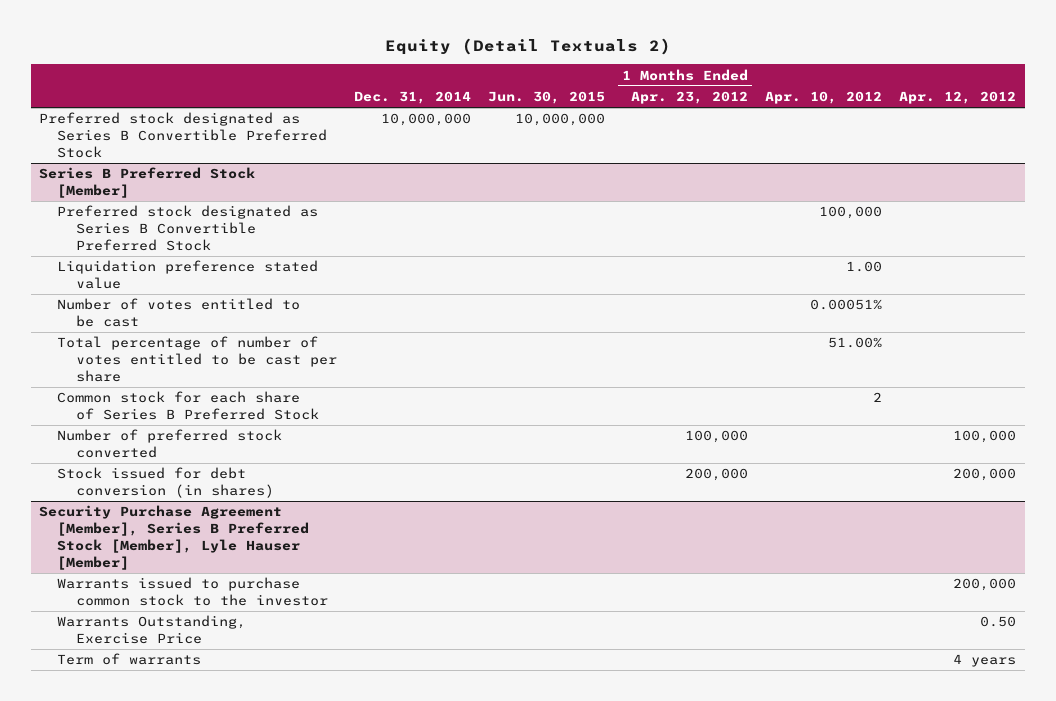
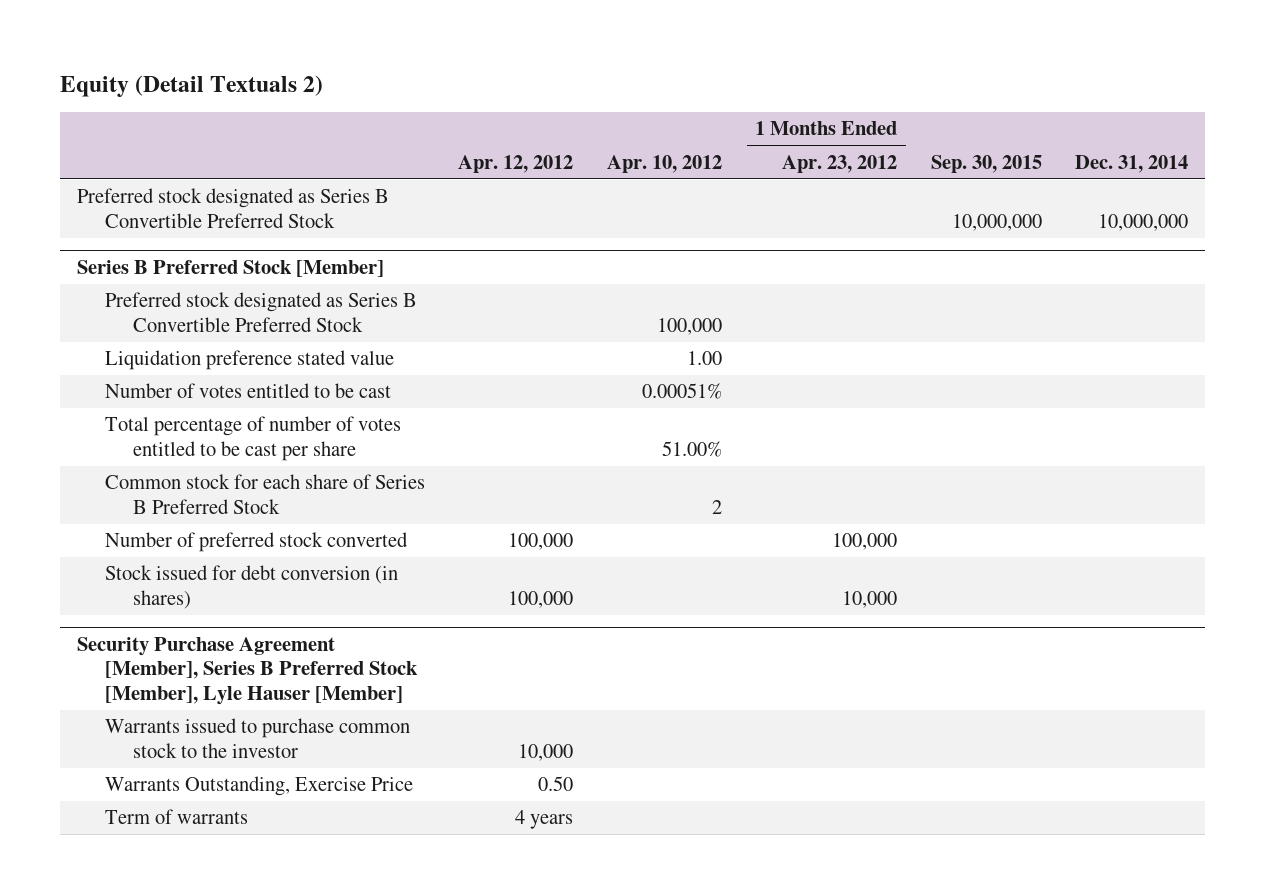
[487,90,605,104] Jun. 30, 2015 -> none
none -> [930,154,1042,173] Sep. 30, 2015
[685,468,749,482] 200,000 -> [842,591,898,609] 10,000
[953,468,1017,482] 200,000 -> [508,591,574,609] 100,000
[953,578,1017,592] 200,000 -> [518,744,574,762] 10,000

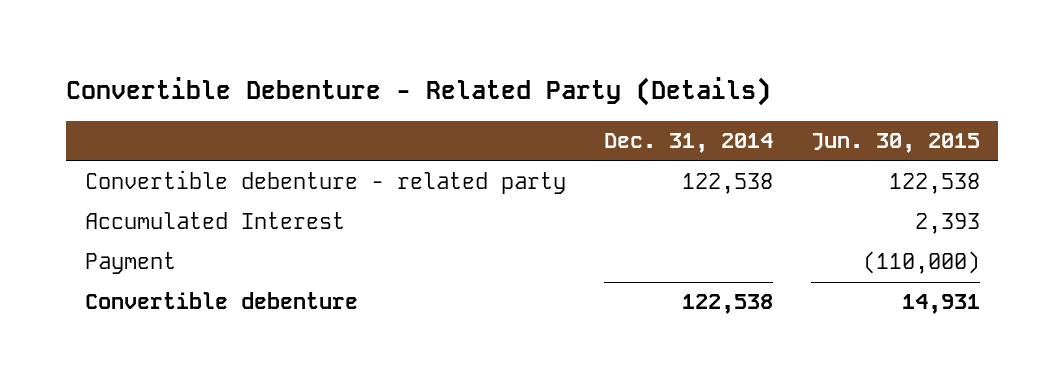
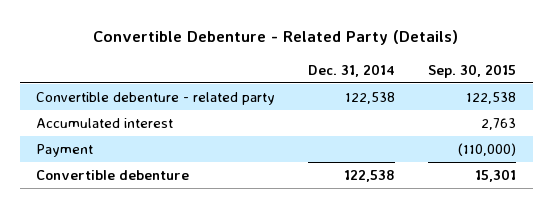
[810,133,980,154] Jun. 30, 2015 -> none
none -> [428,63,517,78] Sep. 30, 2015
[84,212,345,230] Accumulated Interest -> [36,117,174,128] Accumulated interest

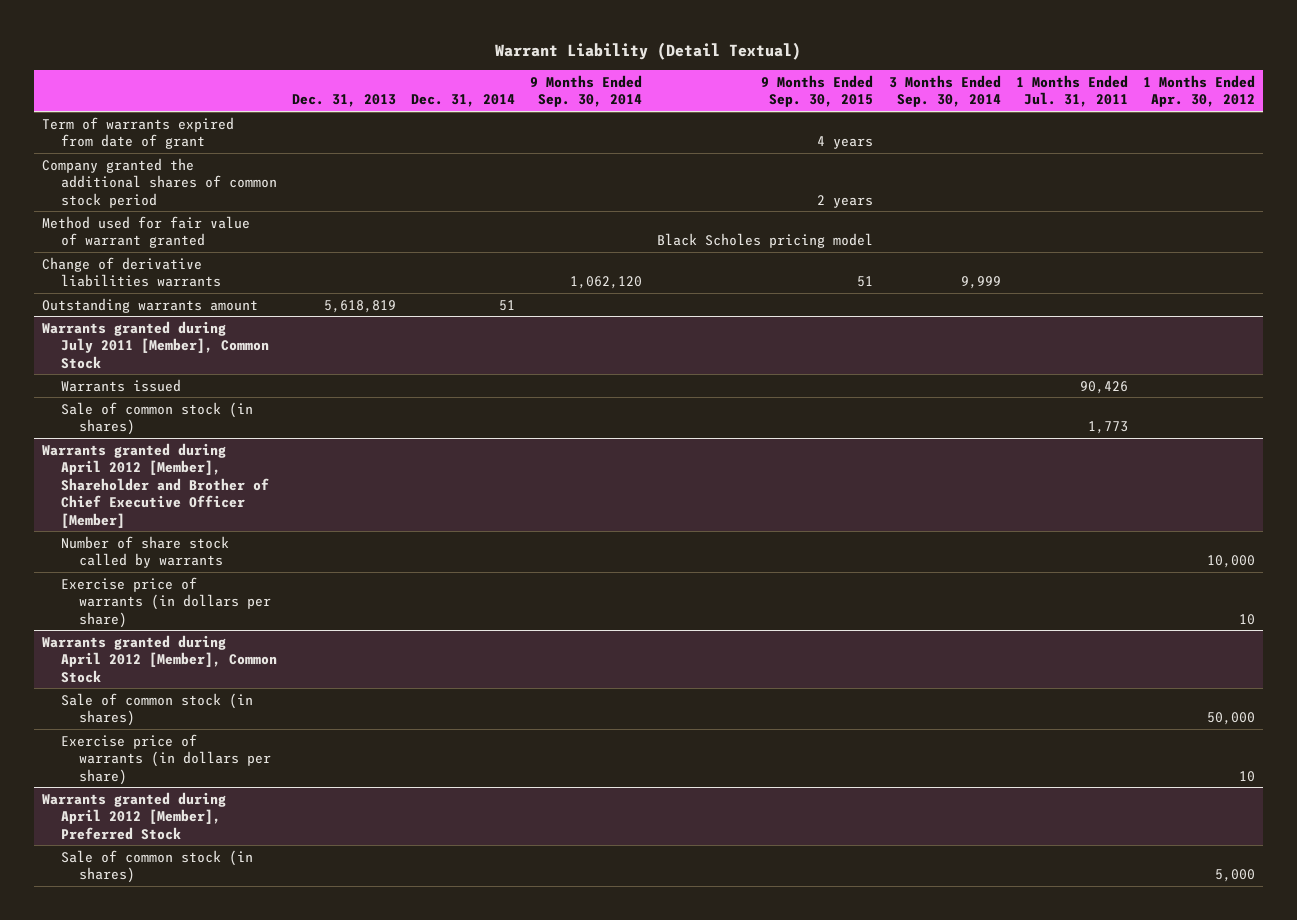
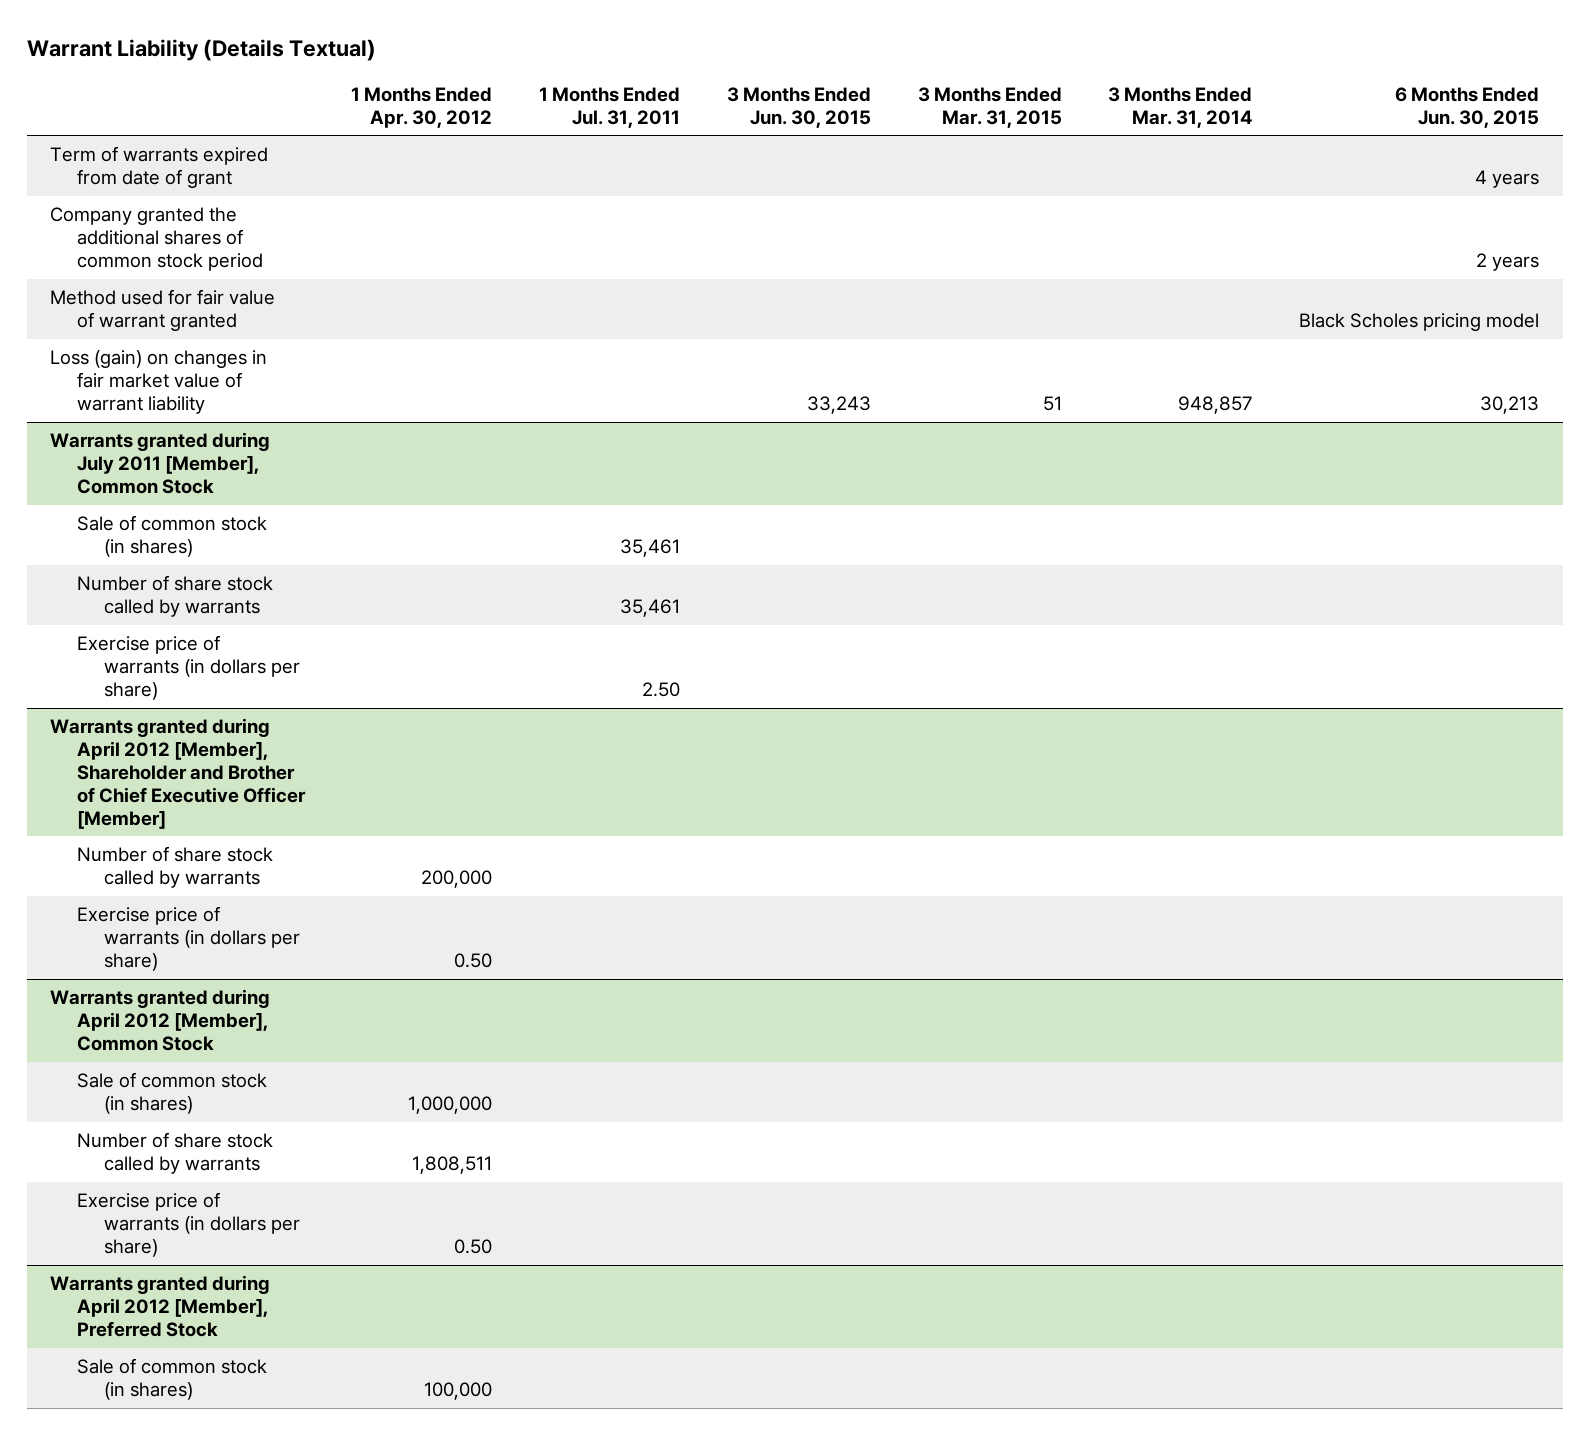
[495,42,802,61] Warrant Liability (Detail Textual) -> [26,39,376,62] Warrant Liability (Details Textual)
[291,94,396,108] Dec. 31, 2013 -> none
[411,94,516,108] Dec. 31, 2014 -> none
[530,74,643,108] 9 Months Ended Sep. 30, 2014 -> none
[761,74,874,108] 9 Months Ended Sep. 30, 2015 -> none
[888,74,1001,108] 3 Months Ended Sep. 30, 2014 -> none
none -> [726,86,871,128] 3 Months Ended Jun. 30, 2015
none -> [917,86,1062,128] 3 Months Ended Mar. 31, 2015
none -> [1108,86,1253,128] 3 Months Ended Mar. 31, 2014
none -> [1395,86,1540,128] 6 Months Ended Jun. 30, 2015
[41,256,221,288] Change of derivative liabilities warrants -> none
[41,297,258,313] Outstanding warrants amount -> none
none -> [50,350,268,415] Loss (gain) on changes in fair market value of warrant liability
[60,378,181,392] Warrants issued -> none
[1087,421,1128,435] 1,773 -> [620,539,681,558] 35,461
none -> [76,575,273,618] Number of share stock called by warrants
none -> [76,635,300,701] Exercise price of warrants (in dollars per share)
[1207,555,1256,569] 10,000 -> [421,870,493,889] 200,000
[1239,613,1256,625] 10 -> [454,953,493,969] 0.50
[1207,712,1256,726] 50,000 -> [408,1096,493,1115] 1,000,000
none -> [76,1132,273,1175] Number of share stock called by warrants
[1239,770,1256,782] 10 -> [454,1239,493,1255] 0.50
[1215,869,1256,883] 5,000 -> [424,1382,493,1401] 100,000

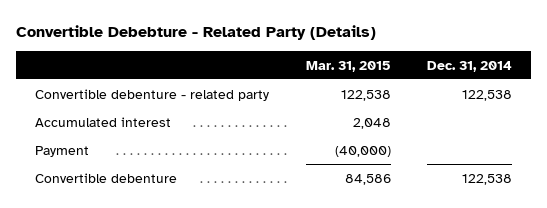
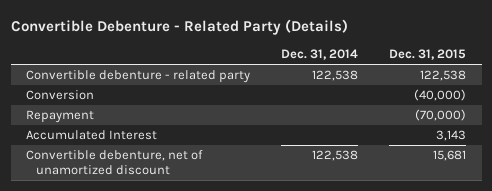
[16,25,377,41] Convertible Debebture - Related Party (Details) -> [10,18,348,35] Convertible Debenture - Related Party (Details)
[305,60,391,72] Mar. 31, 2015 -> none
none -> [389,49,467,61] Dec. 31, 2015
[34,145,89,157] Payment -> none
none -> [26,90,95,101] Conversion
none -> [26,110,95,124] Repayment
[34,116,171,127] Accumulated interest -> [26,130,158,141] Accumulated Interest
[34,172,177,183] Convertible debenture -> [26,150,204,176] Convertible debenture, net of unamortized discount

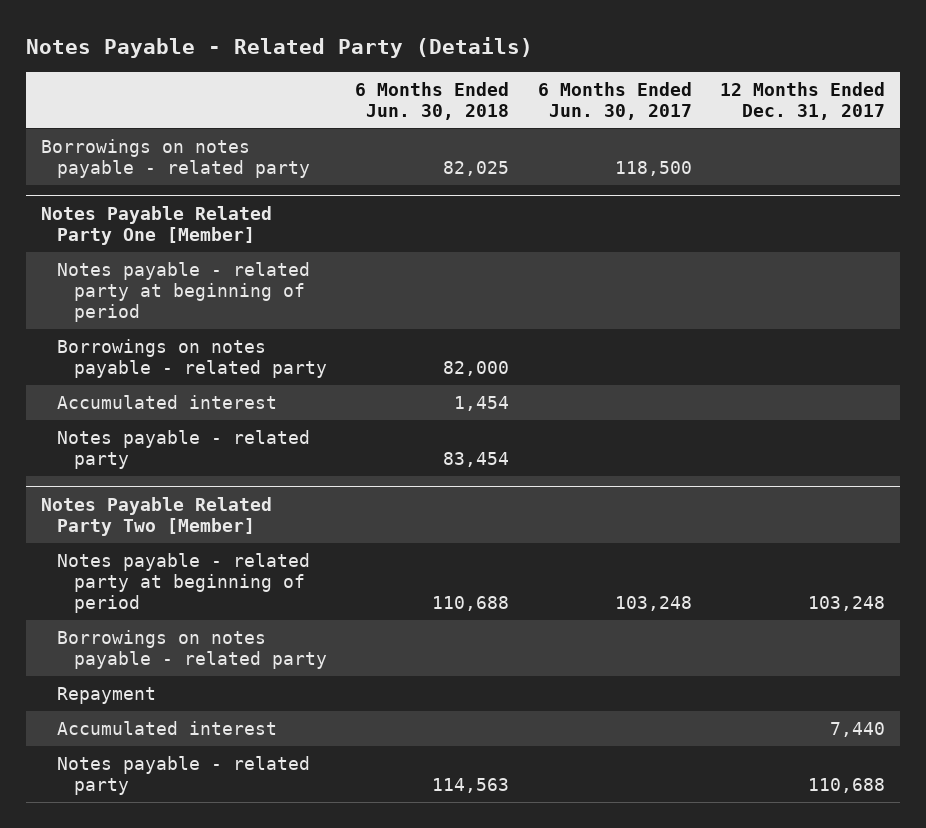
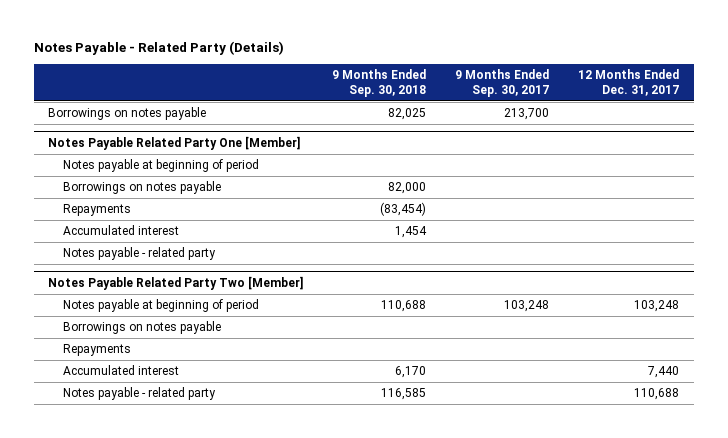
[355,81,510,120] 6 Months Ended Jun. 30, 2018 -> none
[537,81,692,120] 6 Months Ended Jun. 30, 2017 -> none
none -> [332,69,427,97] 9 Months Ended Sep. 30, 2018
none -> [455,69,550,97] 9 Months Ended Sep. 30, 2017
[40,138,311,179] Borrowings on notes payable - related party -> [48,107,207,121] Borrowings on notes payable
[57,261,311,323] Notes payable - related party at beginning of period -> [62,159,259,173] Notes payable at beginning of period
[57,338,327,379] Borrowings on notes payable - related party -> [62,181,221,195] Borrowings on notes payable
none -> [62,204,131,217] Repayments
[57,552,311,614] Notes payable - related party at beginning of period -> [62,299,259,313] Notes payable at beginning of period
[57,629,327,670] Borrowings on notes payable - related party -> [62,321,221,335] Borrowings on notes payable
[57,686,157,704] Repayment -> [62,344,131,357] Repayments

